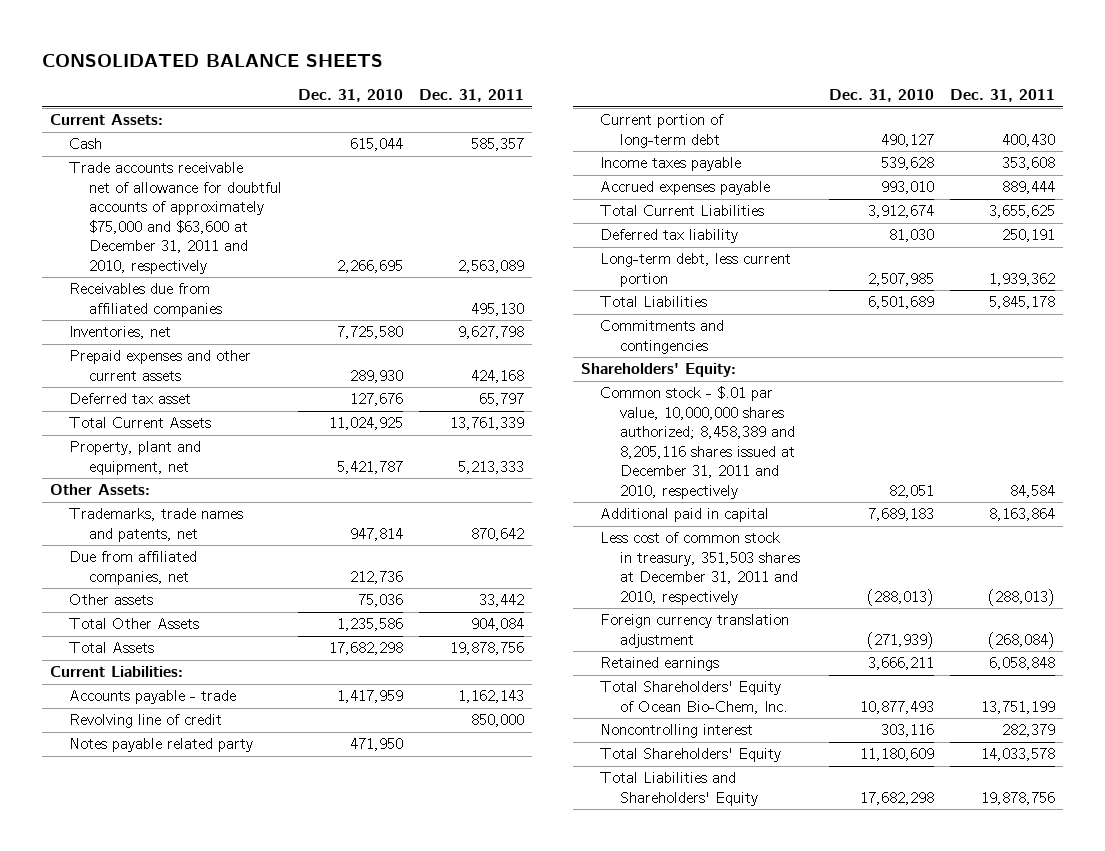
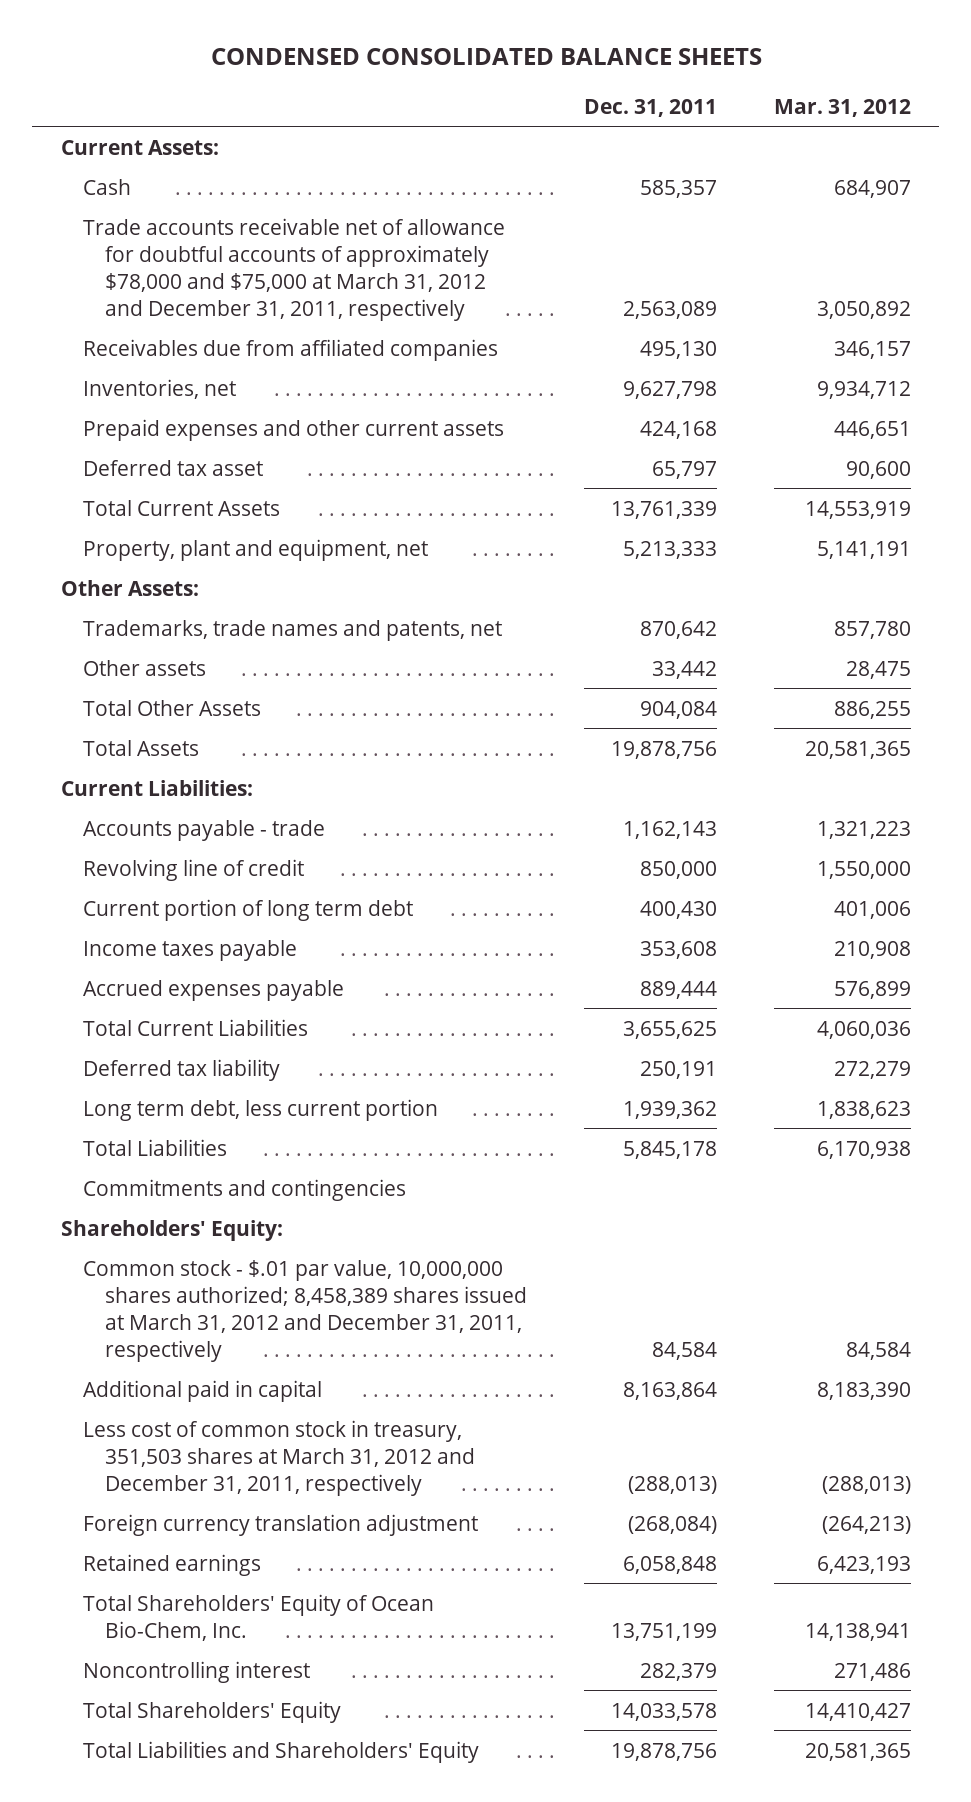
[41,53,383,67] CONSOLIDATED BALANCE SHEETS -> [210,48,762,66] CONDENSED CONSOLIDATED BALANCE SHEETS
[297,89,403,103] Dec. 31, 2010 -> none
none -> [773,98,911,117] Mar. 31, 2012
[69,162,282,274] Trade accounts receivable net of allowance for doubtful accounts of approximately $75,000 and $63,600 at December 31, 2011 and 2010, respectively -> [82,217,505,321] Trade accounts receivable net of allowance for doubtful accounts of approximately $78,000 and $75,000 at March 31, 2012 and December 31, 2011, respectively
[69,551,198,585] Due from affiliated companies, net -> none
[69,738,254,753] Notes payable related party -> none
[600,114,725,148] Current portion of long-term debt -> [82,898,413,921] Current portion of long term debt
[600,253,792,287] Long-term debt, less current portion -> [82,1098,438,1121] Long term debt, less current portion
[600,386,795,499] Common stock - $.01 par value, 10,000,000 shares authorized; 8,458,389 and 8,205,116 shares issued at December 31, 2011 and 2010, respectively -> [82,1259,527,1362] Common stock - $.01 par value, 10,000,000 shares authorized; 8,458,389 shares issued at March 31, 2012 and December 31, 2011, respectively
[600,532,800,605] Less cost of common stock in treasury, 351,503 shares at December 31, 2011 and 2010, respectively -> [82,1419,475,1496] Less cost of common stock in treasury, 351,503 shares at March 31, 2012 and December 31, 2011, respectively

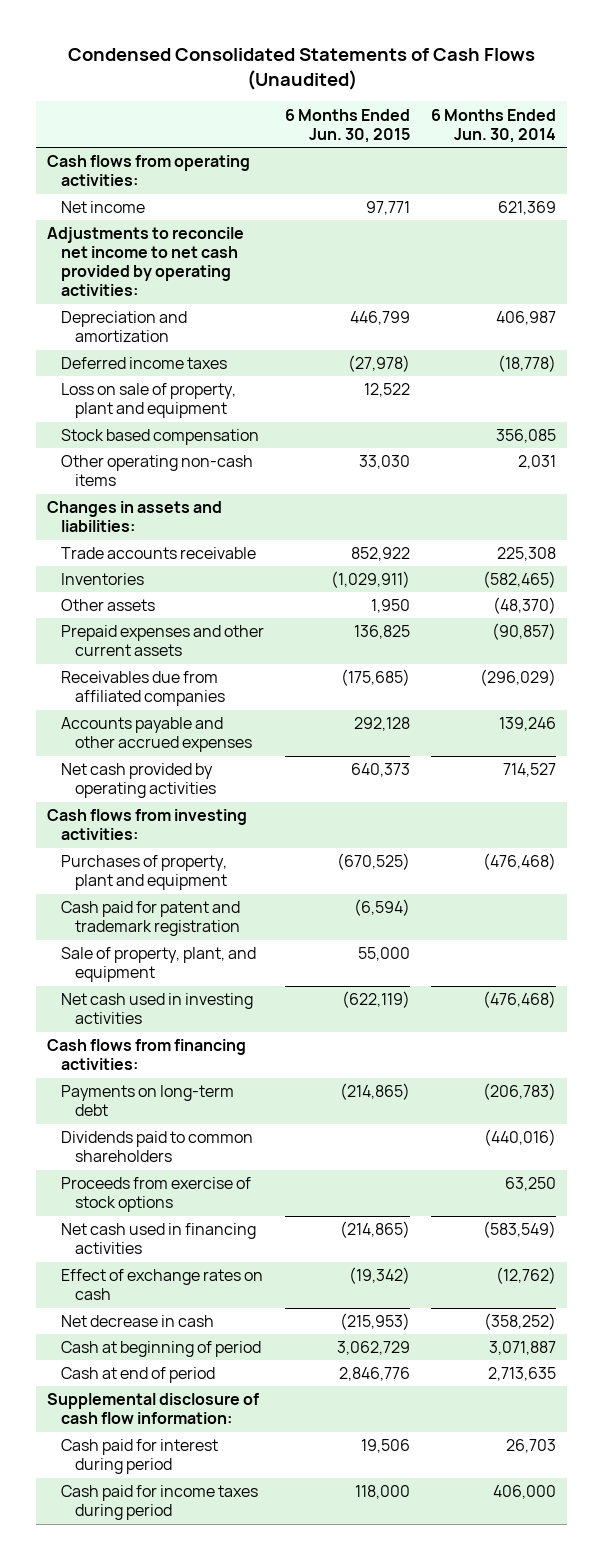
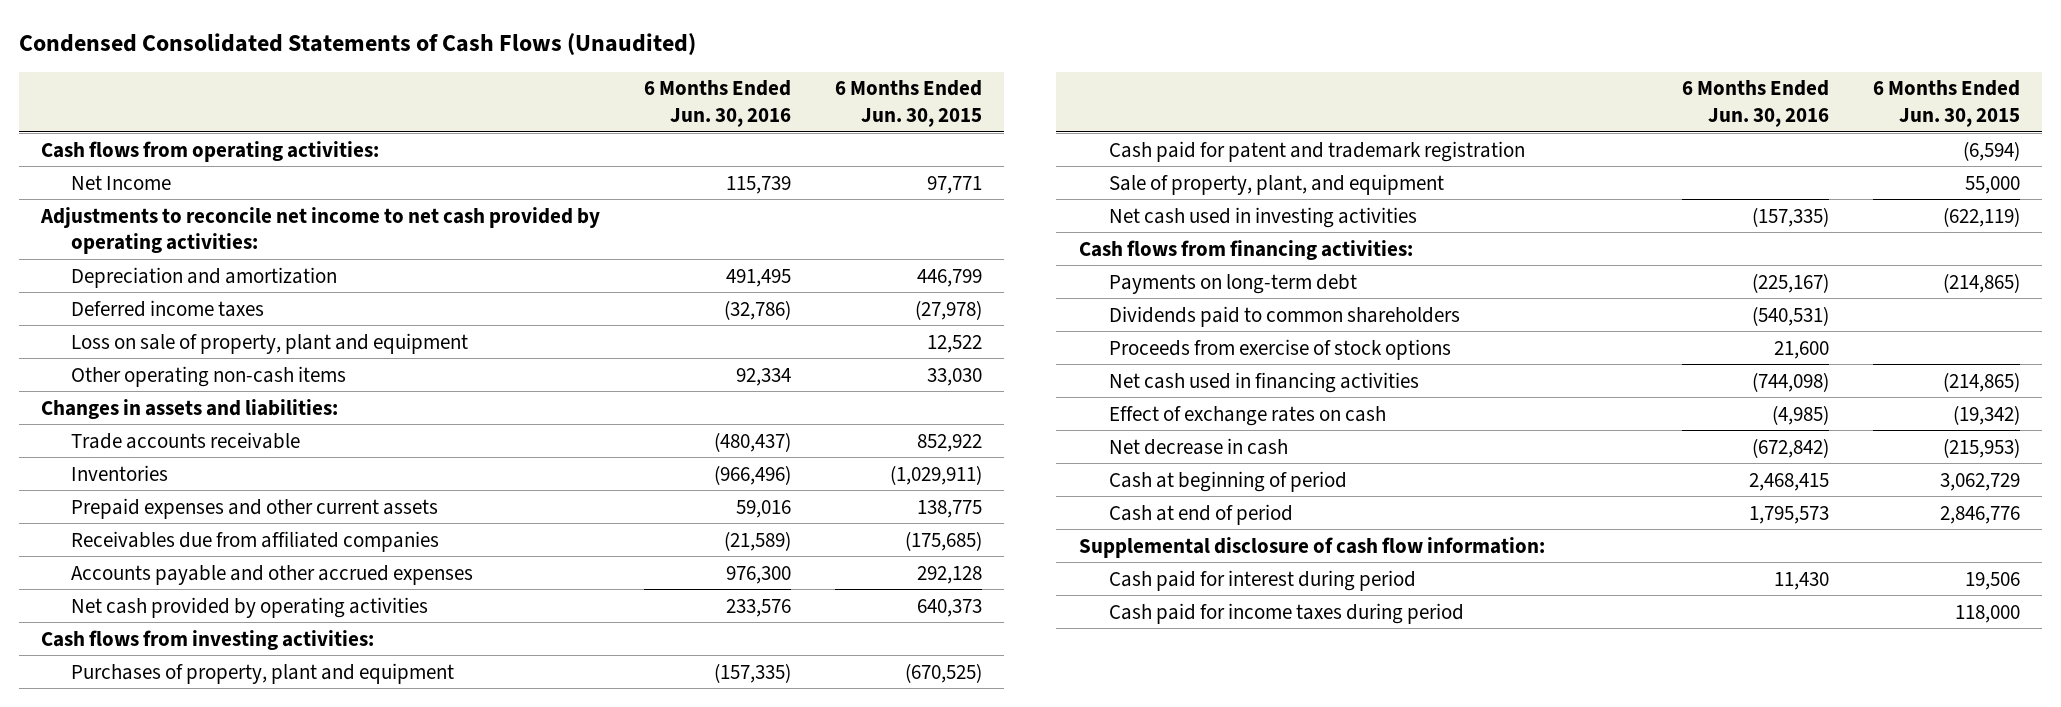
[431,108,557,143] 6 Months Ended Jun. 30, 2014 -> none
none -> [644,80,792,127] 6 Months Ended Jun. 30, 2016
[60,201,145,214] Net income -> [70,174,171,190] Net Income
[60,429,259,446] Stock based compensation -> none
[60,599,155,612] Other assets -> none
[354,625,411,640] 136,825 -> [917,499,983,518] 138,775

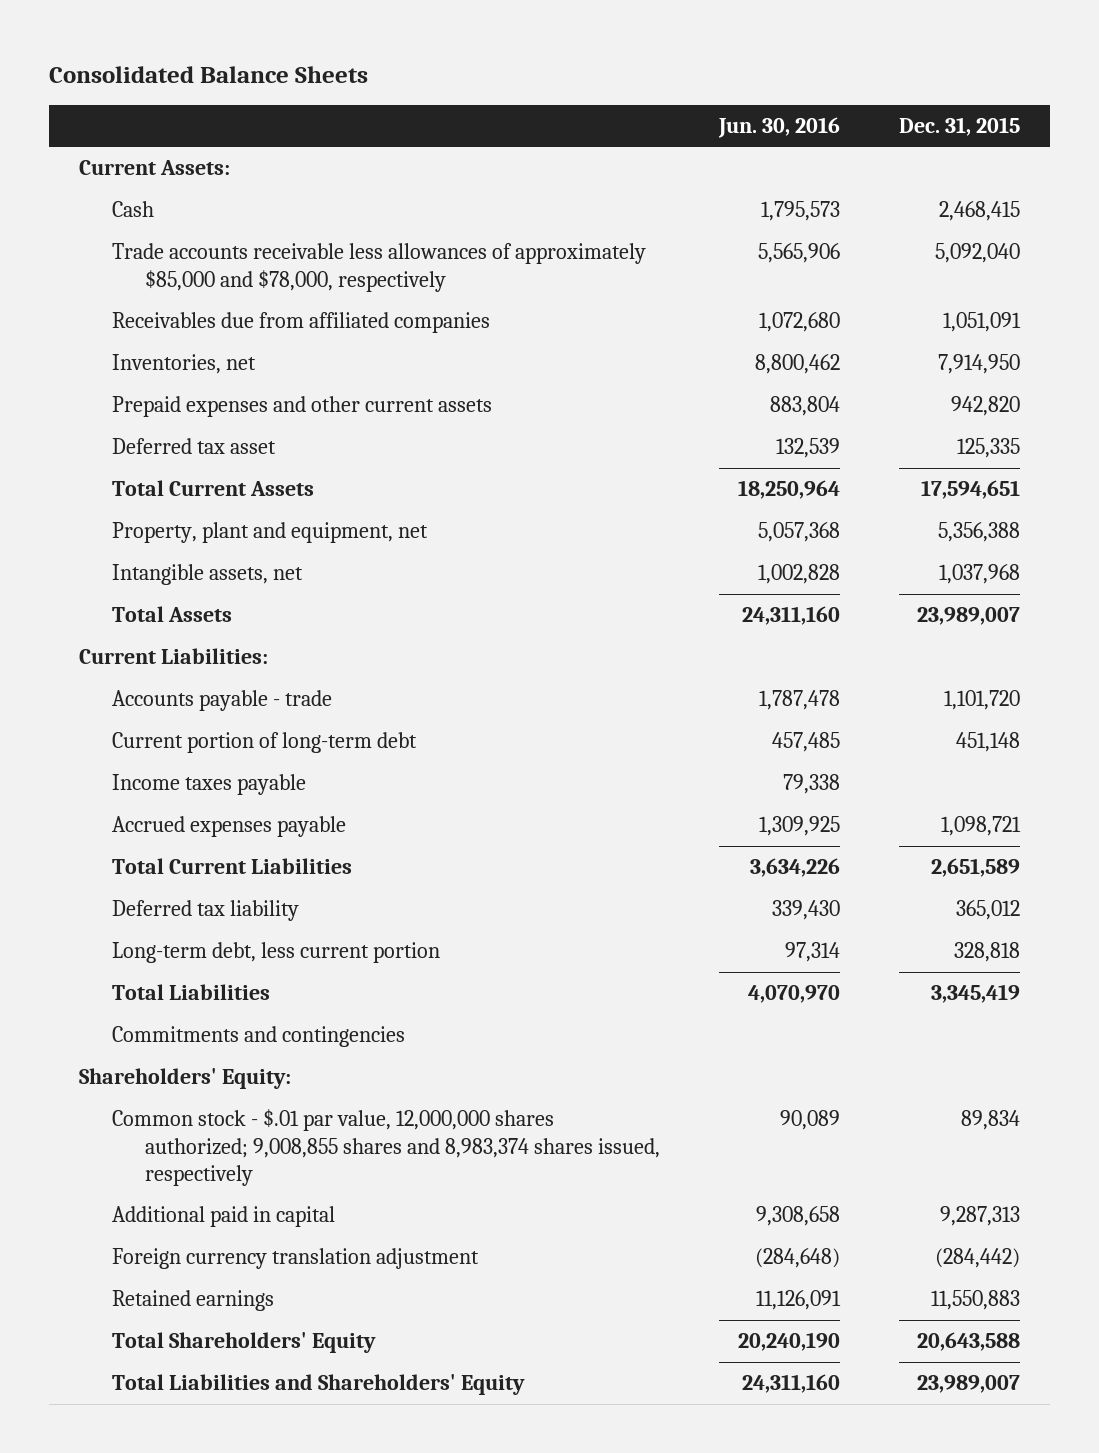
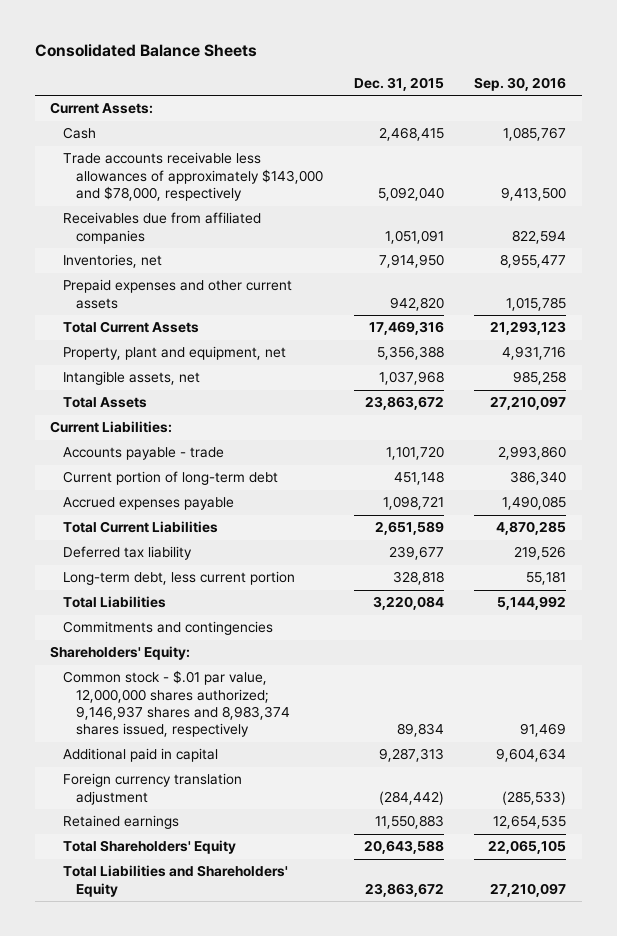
[718,116,841,138] Jun. 30, 2016 -> none
none -> [474,76,567,91] Sep. 30, 2016
[112,243,647,292] Trade accounts receivable less allowances of approximately $85,000 and $78,000, respectively -> [62,152,323,202] Trade accounts receivable less allowances of approximately $143,000 and $78,000, respectively
[112,438,277,455] Deferred tax asset -> none
[921,480,1021,500] 17,594,651 -> [368,321,444,336] 17,469,316
[917,607,1021,626] 23,989,007 -> [364,396,444,411] 23,863,672
[112,774,307,796] Income taxes payable -> none
[956,900,1021,921] 365,012 -> [388,546,444,561] 239,677
[931,984,1021,1004] 3,345,419 -> [372,596,444,611] 3,220,084
[112,1109,661,1186] Common stock - $.01 par value, 12,000,000 shares authorized; 9,008,855 shares and 8,983,374 shares issued, respectively -> [62,670,290,738] Common stock - $.01 par value, 12,000,000 shares authorized; 9,146,937 shares and 8,983,374 shares issued, respectively
[917,1375,1021,1394] 23,989,007 -> [364,882,444,897] 23,863,672

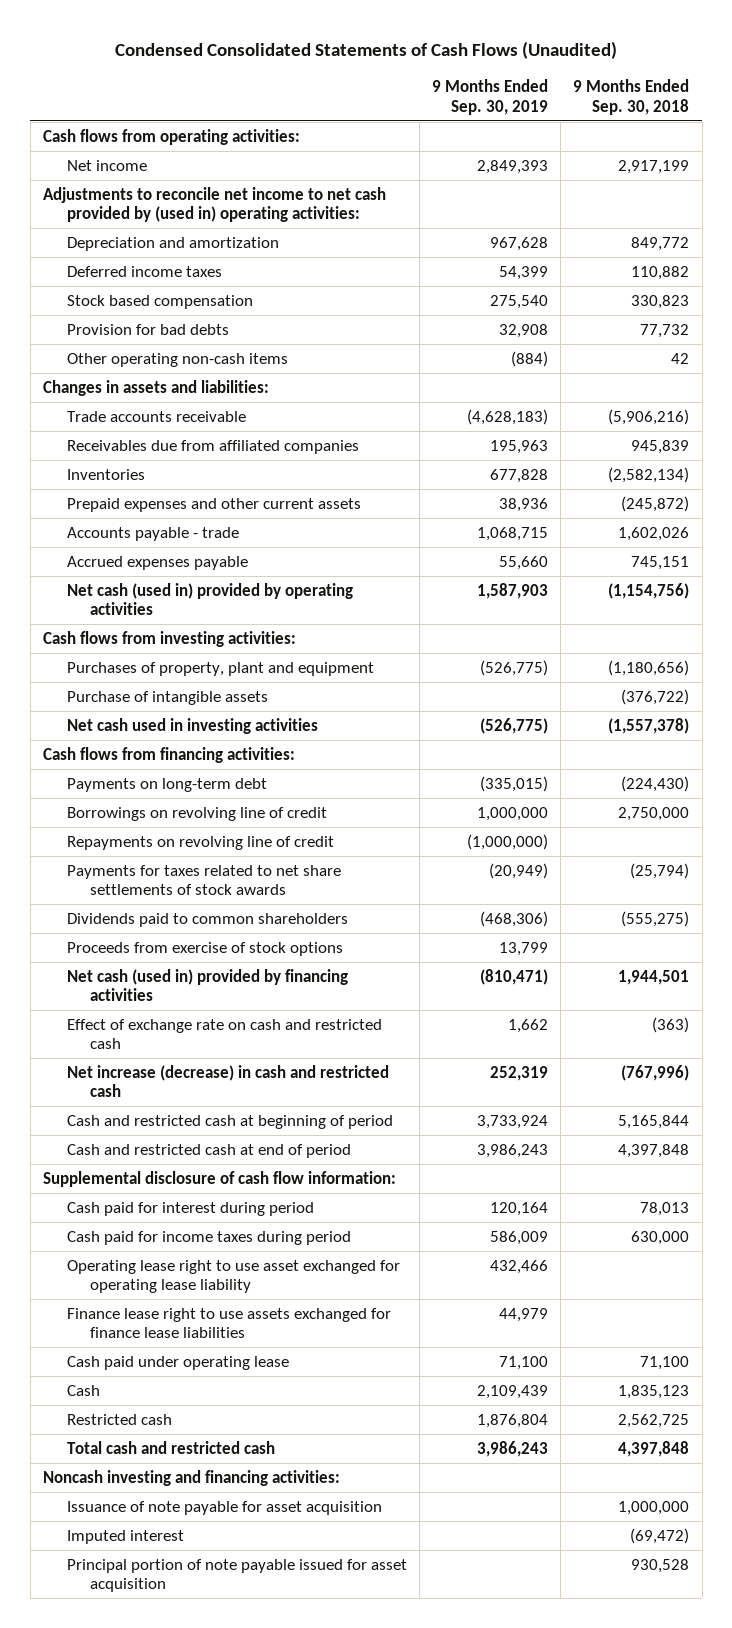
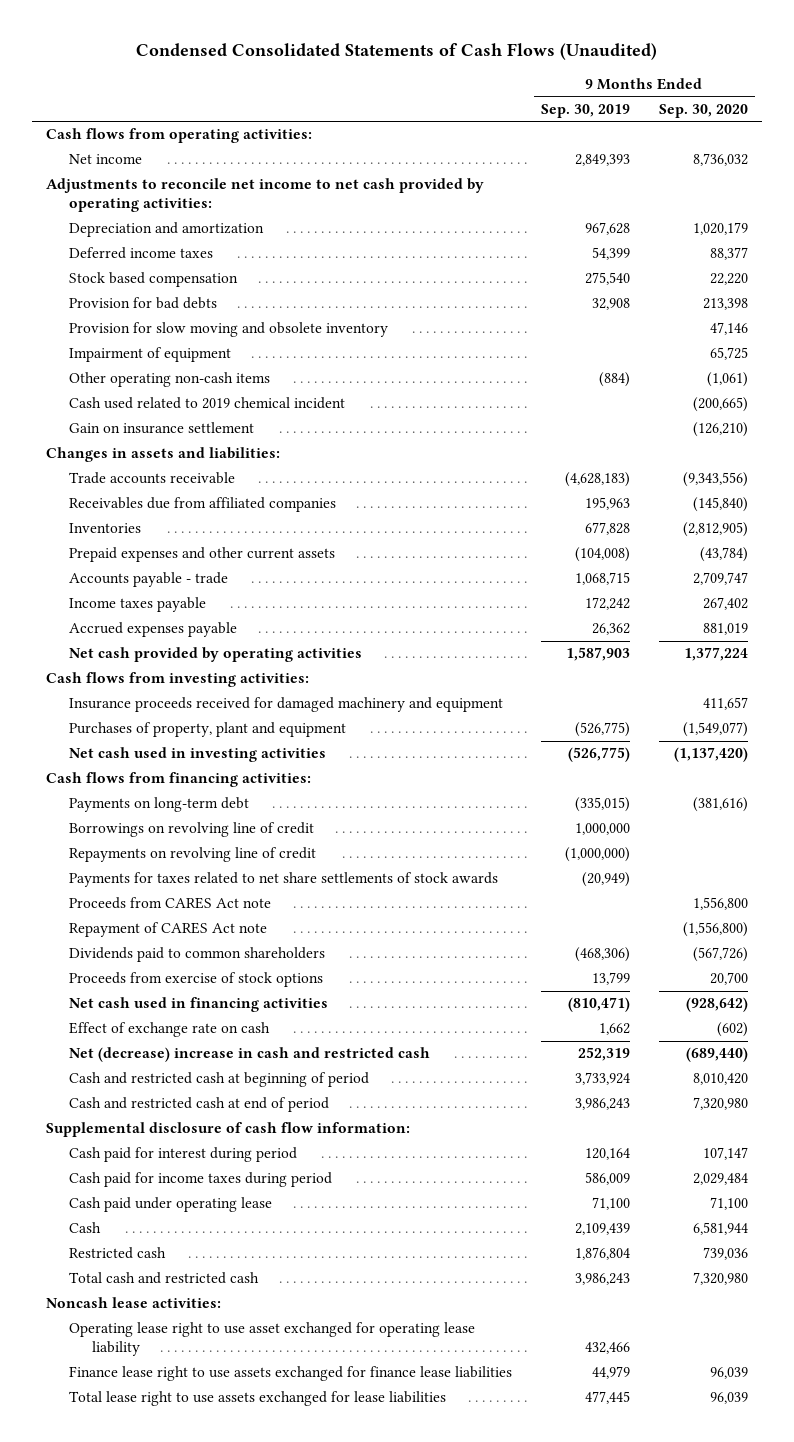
[573,79,690,115] 9 Months Ended Sep. 30, 2018 -> none
none -> [658,103,748,118] Sep. 30, 2020
[43,186,387,223] Adjustments to reconcile net income to net cash provided by (used in) operating activities: -> [46,178,485,213] Adjustments to reconcile net income to net cash provided by operating activities:
none -> [69,322,389,338] Provision for slow moving and obsolete inventory
none -> [69,347,232,363] Impairment of equipment
none -> [69,397,346,410] Cash used related to 2019 chemical incident
none -> [69,422,255,435] Gain on insurance settlement
[498,497,548,512] 38,936 -> [574,547,630,563] (104,008)
none -> [69,597,207,613] Income taxes payable
[498,555,548,570] 55,660 -> [591,623,630,636] 26,362
[66,582,353,616] Net cash (used in) provided by operating activities -> [69,647,363,663] Net cash provided by operating activities
none -> [69,697,504,713] Insurance proceeds received for damaged machinery and equipment
[66,690,268,705] Purchase of intangible assets -> none
none -> [69,897,272,910] Proceeds from CARES Act note
none -> [69,922,268,938] Repayment of CARES Act note
[66,968,348,1002] Net cash (used in) provided by financing activities -> [69,997,329,1013] Net cash used in financing activities
[66,1018,382,1050] Effect of exchange rate on cash and restricted cash -> [69,1022,271,1038] Effect of exchange rate on cash
[66,1064,389,1098] Net increase (decrease) in cash and restricted cash -> [69,1047,431,1063] Net (decrease) increase in cash and restricted cash
[66,1500,382,1515] Issuance of note payable for asset acquisition -> none
[66,1529,184,1544] Imputed interest -> none
[66,1558,407,1593] Principal portion of note payable issued for asset acquisition -> none
[43,1469,341,1486] Noncash investing and financing activities: -> [46,1297,222,1309] Noncash lease activities:
[66,1259,400,1294] Operating lease right to use asset exchanged for operating lease liability -> [69,1322,476,1357] Operating lease right to use asset exchanged for operating lease liability
[66,1307,391,1339] Finance lease right to use assets exchanged for finance lease liabilities -> [69,1366,513,1382] Finance lease right to use assets exchanged for finance lease liabilities
none -> [69,1391,447,1407] Total lease right to use assets exchanged for lease liabilities

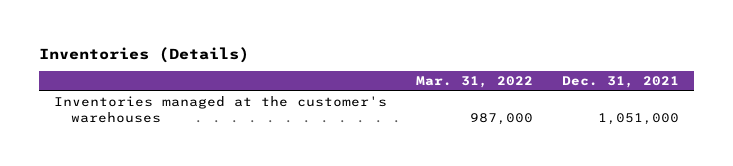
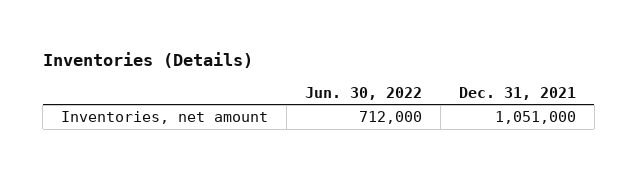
[416,76,534,89] Mar. 31, 2022 -> none
none -> [304,86,422,100] Jun. 30, 2022
[53,96,387,124] Inventories managed at the customer's warehouses -> [61,111,269,125] Inventories, net amount

